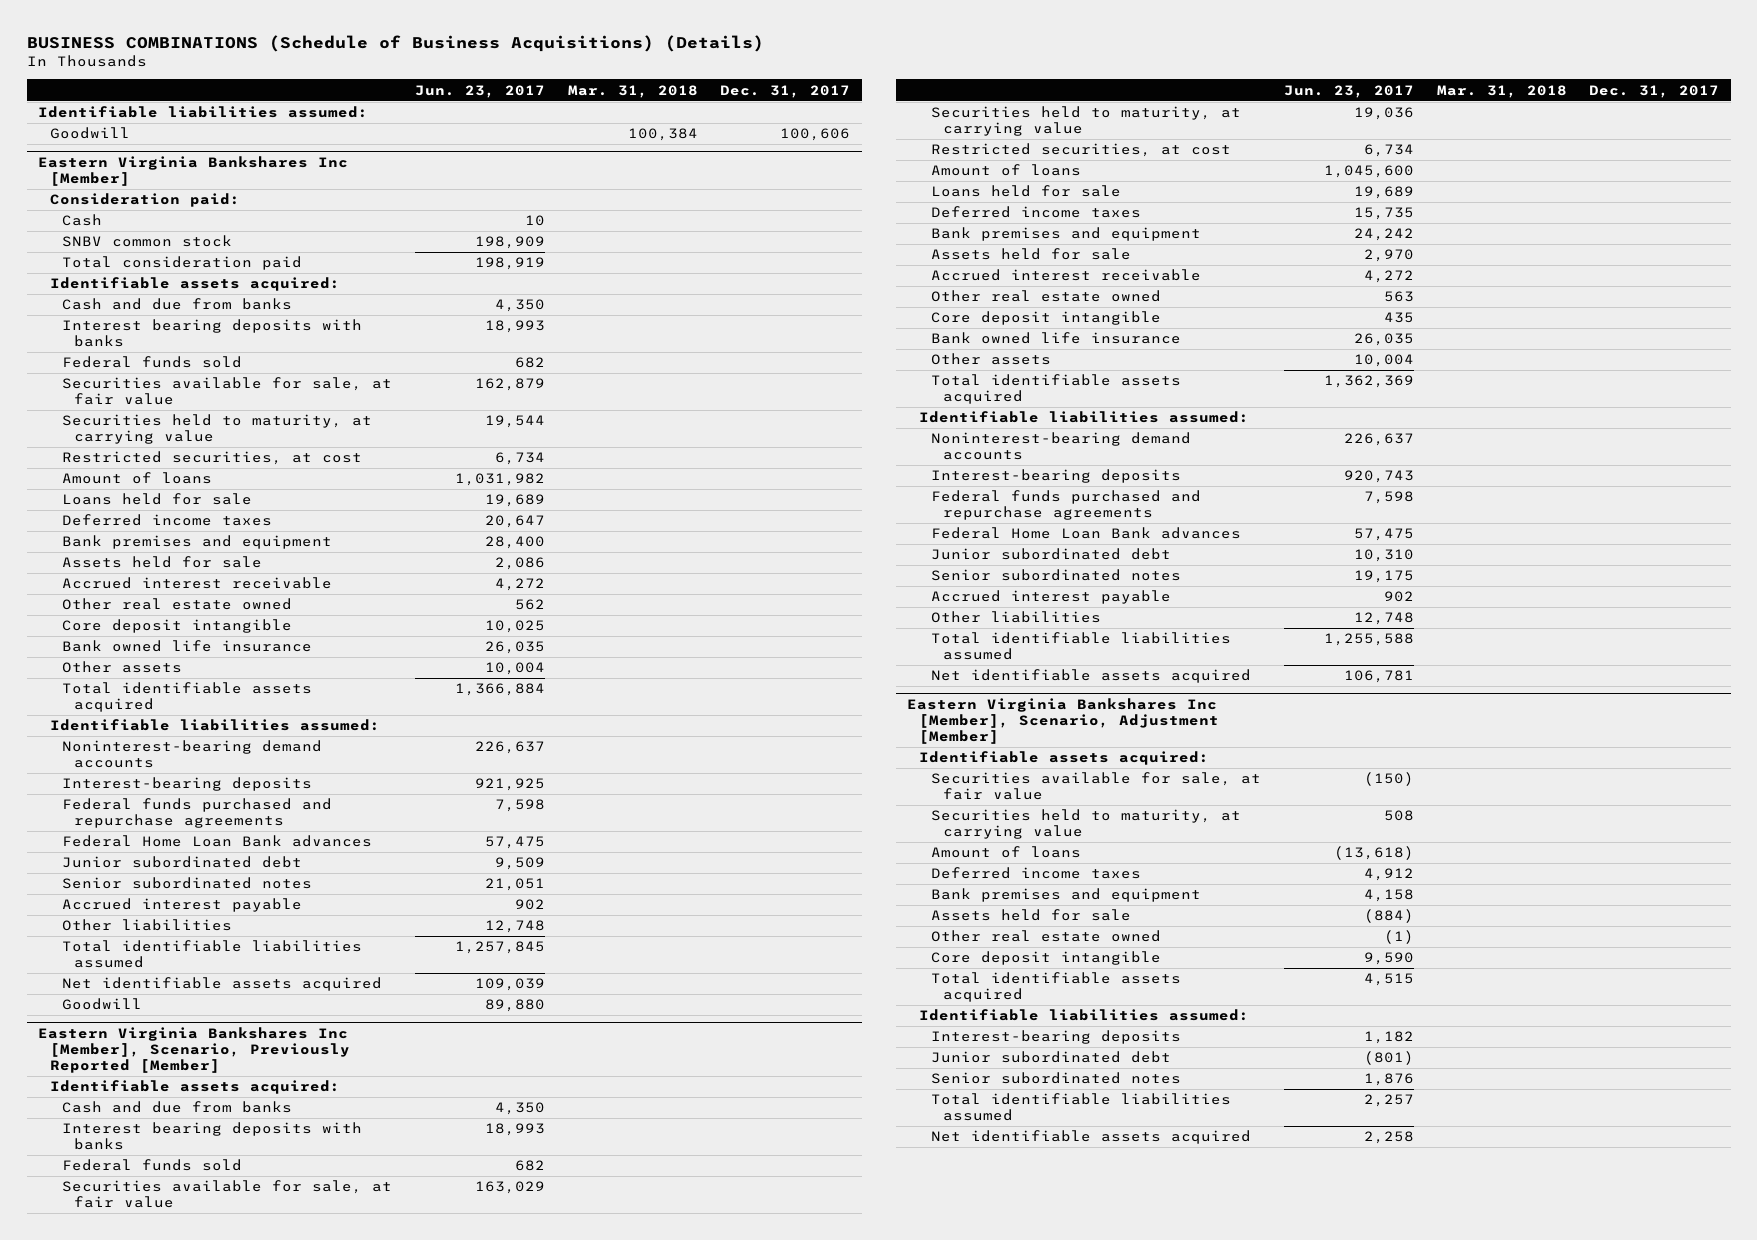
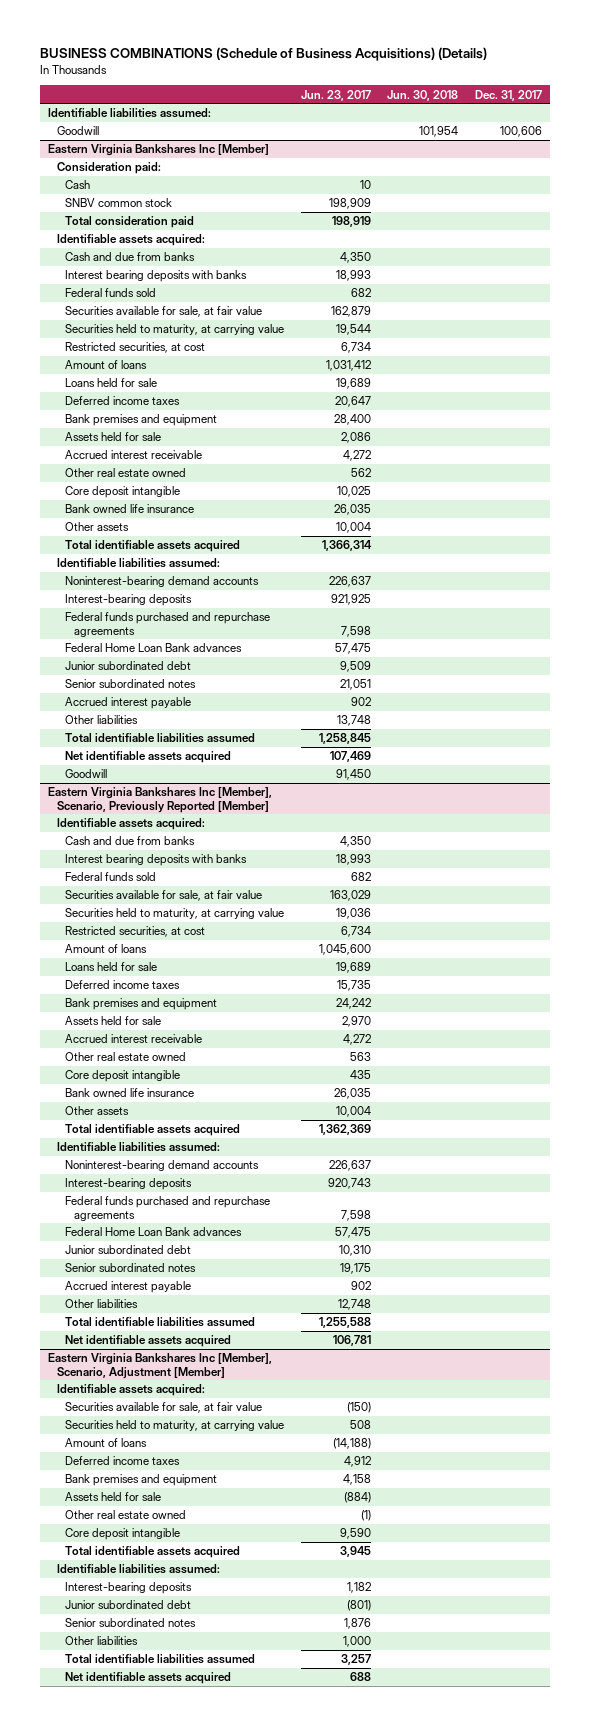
[567,84,698,98] Mar. 31, 2018 -> none
none -> [387,89,459,101] Jun. 30, 2018
[454,473,545,487] 1,031,982 -> [325,360,371,372] 1,031,412
[454,683,545,697] 1,366,884 -> [321,540,372,552] 1,366,314
[484,920,545,934] 12,748 -> [336,715,371,727] 13,748
[454,941,545,955] 1,257,845 -> [318,733,371,745] 1,258,845
[474,978,545,992] 109,039 -> [329,751,371,763] 107,469
[484,999,545,1013] 89,880 -> [335,769,371,781] 91,450
[1333,846,1414,861] (13,618) -> [332,1438,371,1450] (14,188)
[1363,973,1414,987] 4,515 -> [339,1546,371,1558] 3,945
none -> [65,1636,139,1646] Other liabilities
[1363,1094,1414,1108] 2,257 -> [340,1654,371,1666] 3,257
[1363,1131,1414,1145] 2,258 -> [349,1672,371,1682] 688

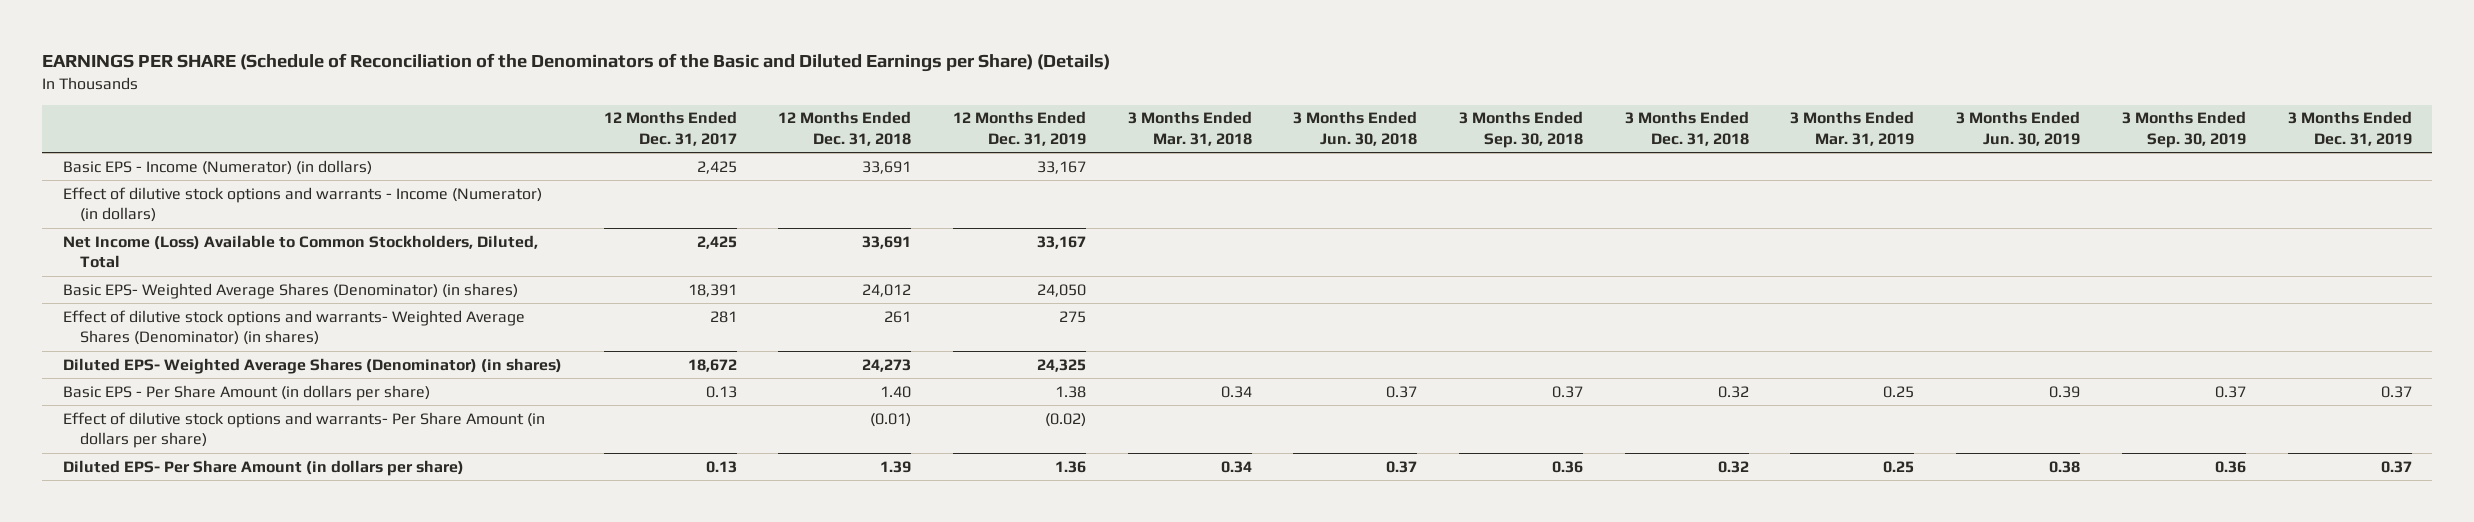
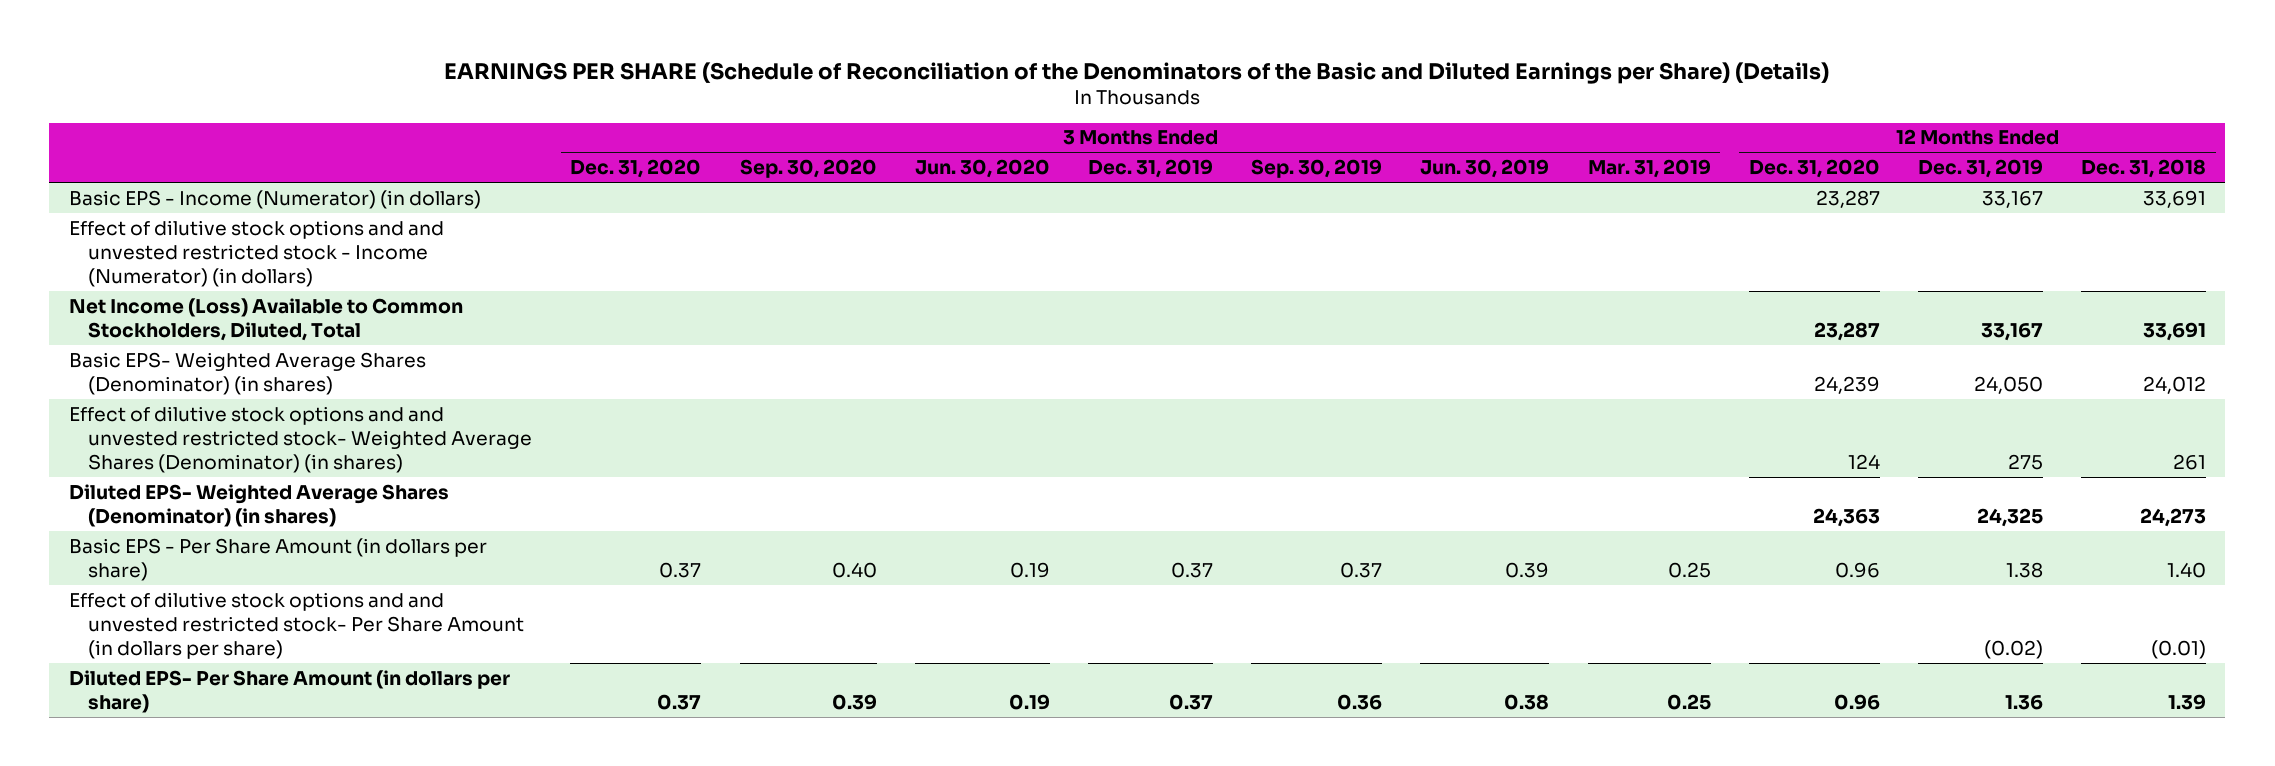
[603,111,737,146] 12 Months Ended Dec. 31, 2017 -> none
[1127,111,1252,146] 3 Months Ended Mar. 31, 2018 -> none
[1293,111,1418,146] 3 Months Ended Jun. 30, 2018 -> none
[1459,111,1584,148] 3 Months Ended Sep. 30, 2018 -> none
[1624,111,1749,146] 3 Months Ended Dec. 31, 2018 -> none
none -> [570,159,702,179] Dec. 31, 2020
none -> [739,159,877,179] Sep. 30, 2020
none -> [914,159,1050,179] Jun. 30, 2020
none -> [1748,159,1880,179] Dec. 31, 2020
[62,186,542,223] Effect of dilutive stock options and warrants - Income (Numerator) (in dollars) -> [68,219,444,288] Effect of dilutive stock options and and unvested restricted stock - Income (Numerator) (in dollars)
[62,309,525,346] Effect of dilutive stock options and warrants- Weighted Average Shares (Denominator) (in shares) -> [68,405,533,474] Effect of dilutive stock options and and unvested restricted stock- Weighted Average Shares (Denominator) (in shares)
[62,411,545,449] Effect of dilutive stock options and warrants- Per Share Amount (in dollars per share) -> [68,591,525,660] Effect of dilutive stock options and and unvested restricted stock- Per Share Amount (in dollars per share)

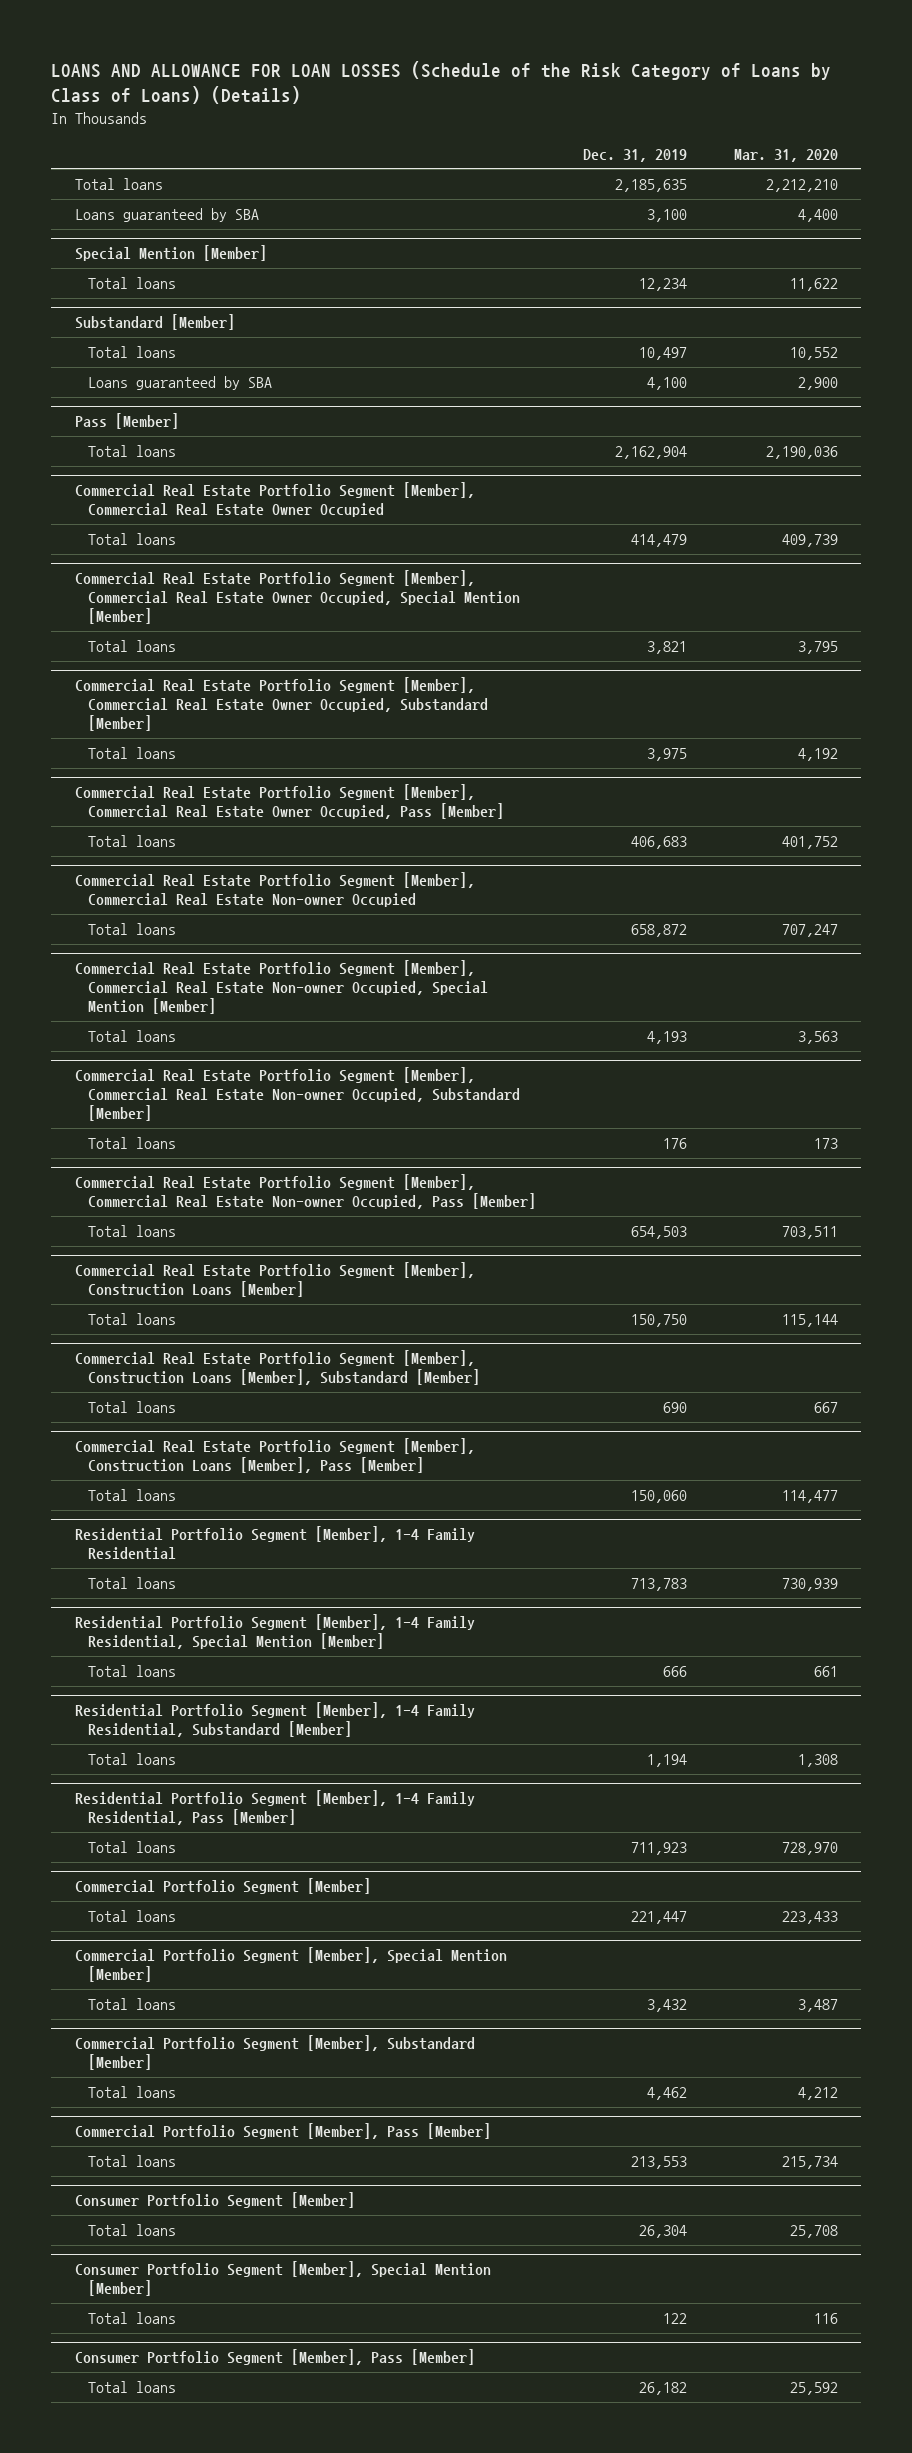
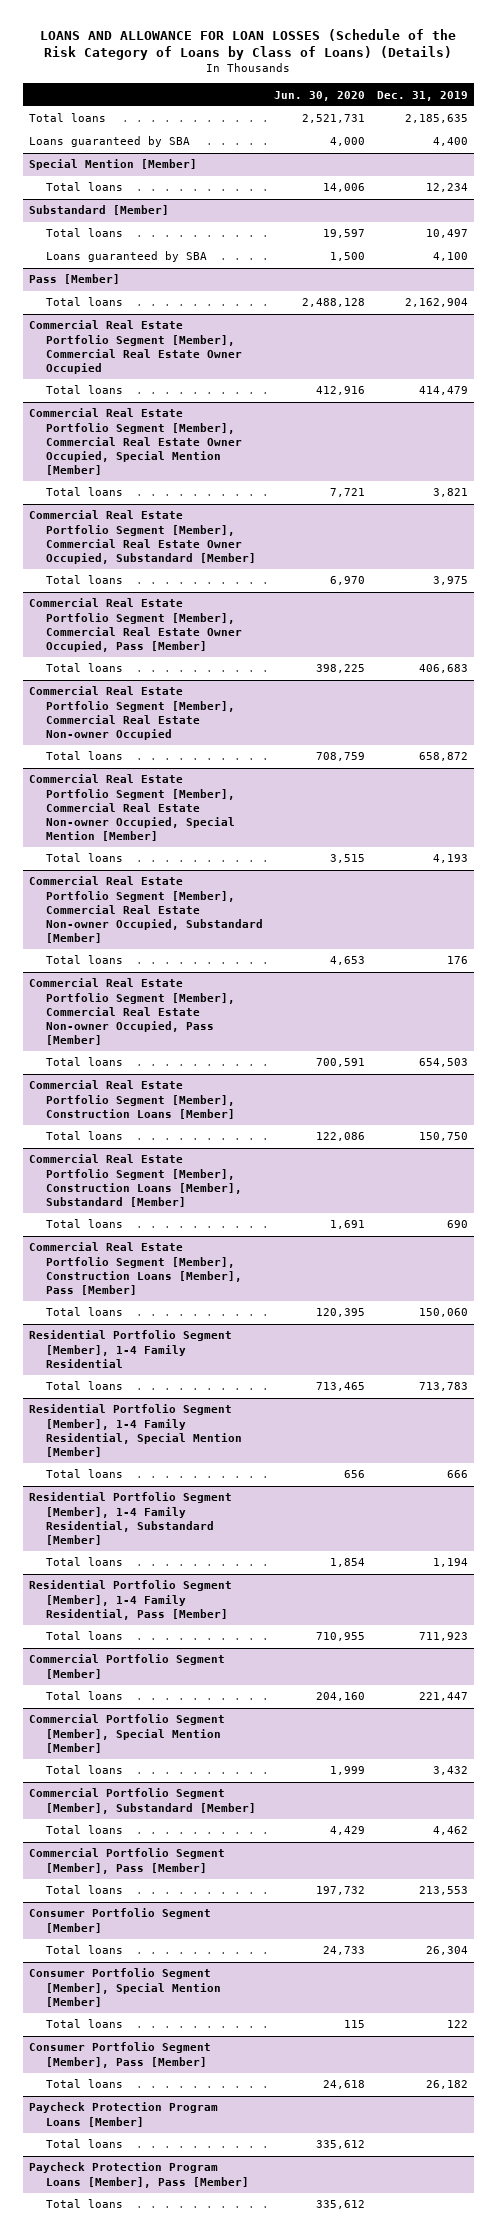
[733,148,838,162] Mar. 31, 2020 -> none
none -> [274,90,366,101] Jun. 30, 2020
[646,208,687,222] 3,100 -> [433,137,469,147] 4,400
none -> [28,2102,218,2127] Paycheck Protection Program Loans [Member]
none -> [45,2139,123,2149] Total loans
none -> [28,2162,249,2188] Paycheck Protection Program Loans [Member], Pass [Member]
none -> [45,2199,123,2209] Total loans

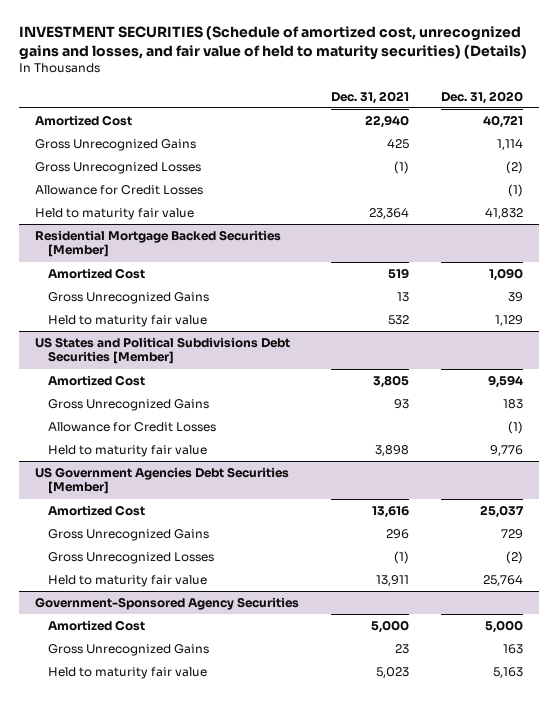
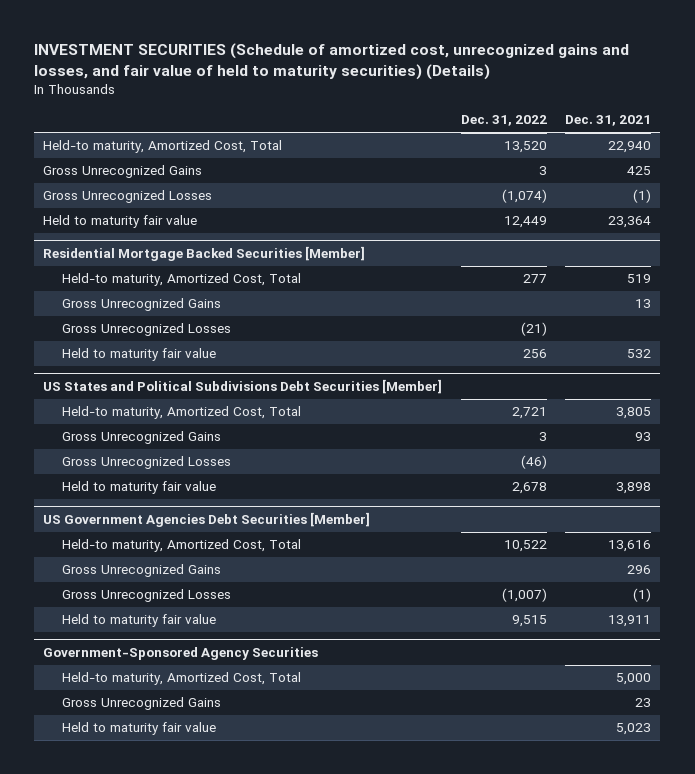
[441,90,524,104] Dec. 31, 2020 -> none
none -> [460,115,547,127] Dec. 31, 2022
[34,115,132,127] Amortized Cost -> [43,140,283,154] Held-to maturity, Amortized Cost, Total
[34,185,203,196] Allowance for Credit Losses -> none
[48,268,146,280] Amortized Cost -> [61,273,301,287] Held-to maturity, Amortized Cost, Total
none -> [61,323,231,337] Gross Unrecognized Losses
[48,375,146,387] Amortized Cost -> [61,406,301,420] Held-to maturity, Amortized Cost, Total
[48,422,217,433] Allowance for Credit Losses -> none
none -> [61,456,231,470] Gross Unrecognized Losses
[48,505,146,517] Amortized Cost -> [61,539,301,553] Held-to maturity, Amortized Cost, Total
[48,620,146,632] Amortized Cost -> none
none -> [61,672,301,686] Held-to maturity, Amortized Cost, Total

